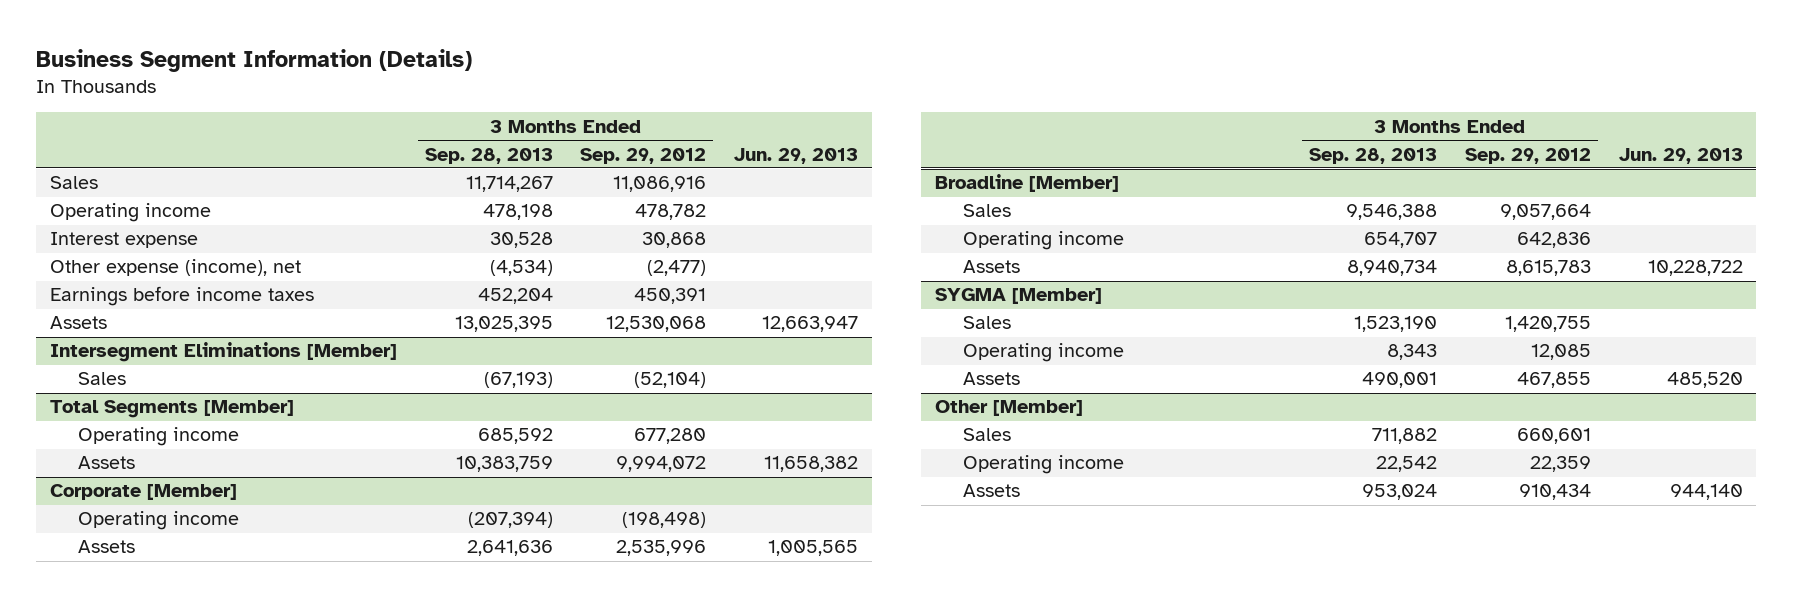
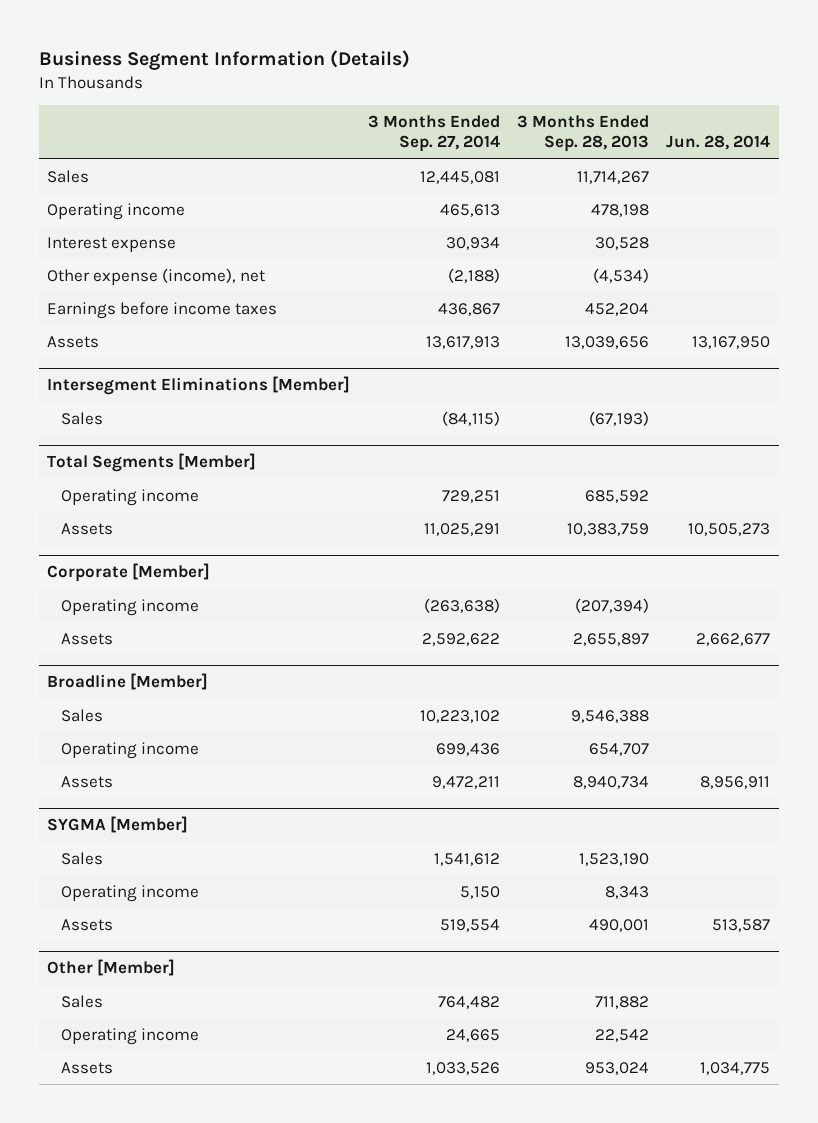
[580,147,707,164] Sep. 29, 2012 -> none
[734,147,859,164] Jun. 29, 2013 -> none
none -> [367,114,500,153] 3 Months Ended Sep. 27, 2014
none -> [666,135,771,151] Jun. 28, 2014
[454,316,553,333] 13,025,395 -> [564,336,649,350] 13,039,656
[466,540,553,557] 2,641,636 -> [572,633,649,647] 2,655,897

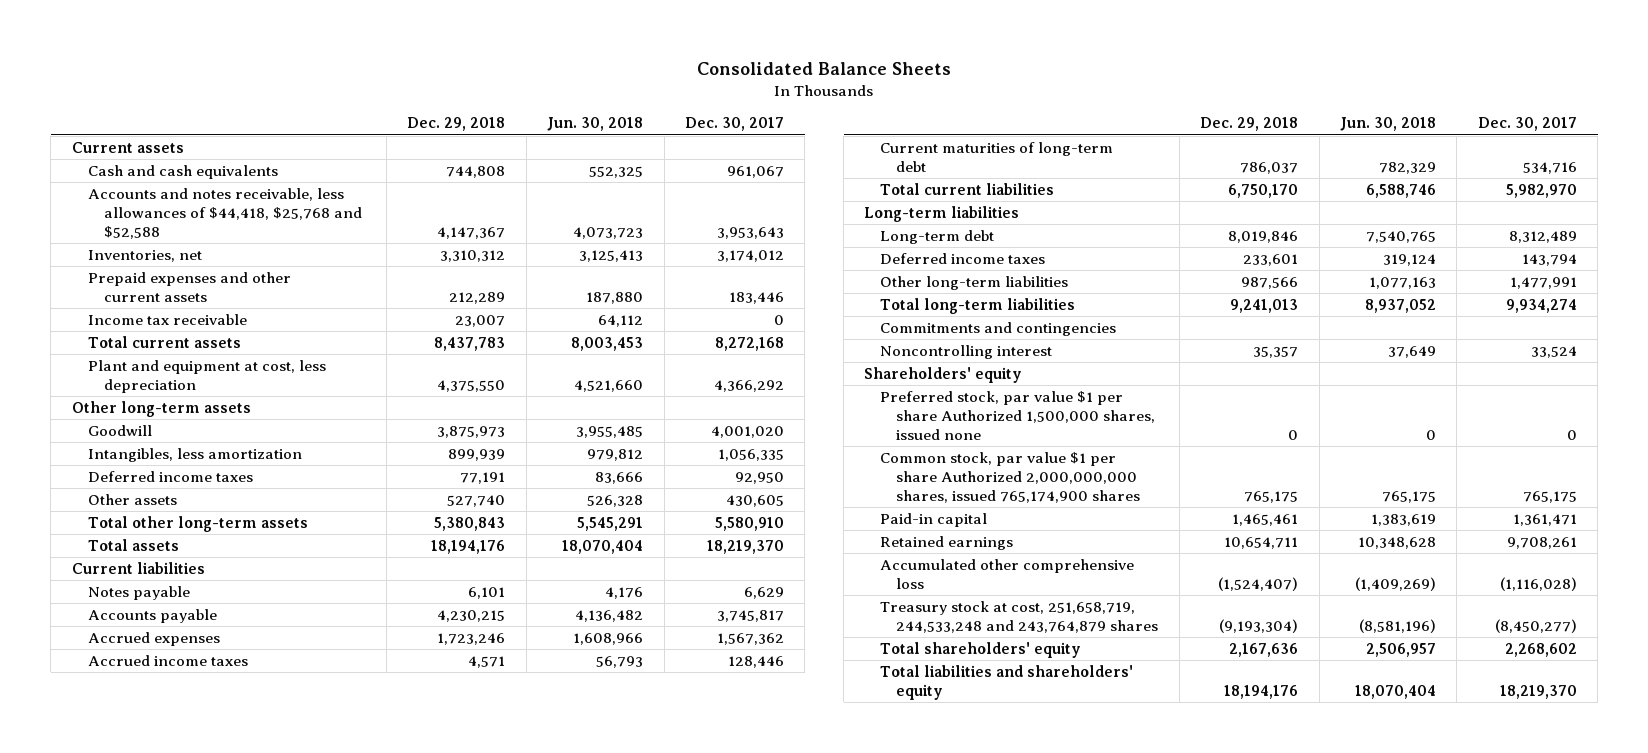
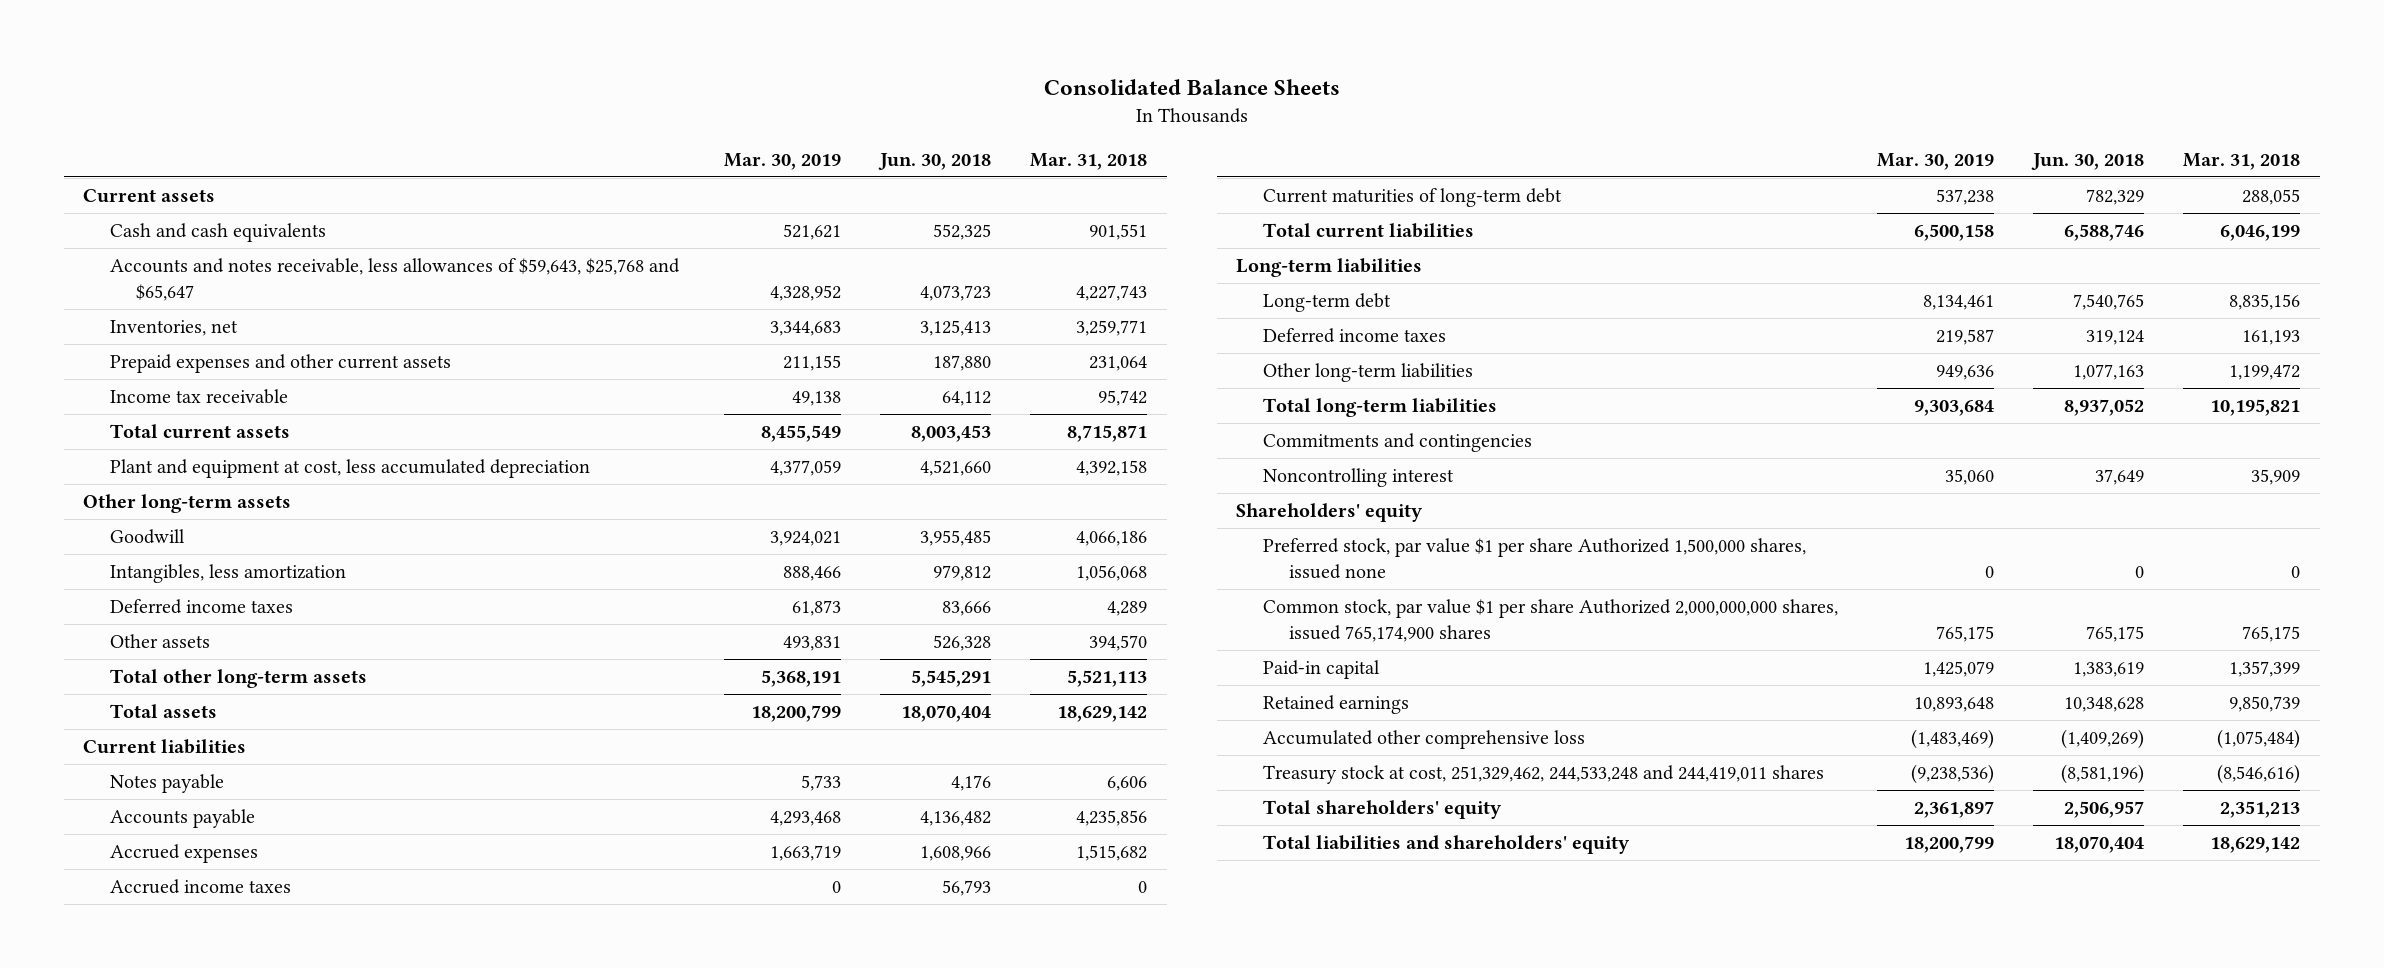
[407,117,506,132] Dec. 29, 2018 -> none
[684,117,784,132] Dec. 30, 2017 -> none
none -> [723,152,841,170] Mar. 30, 2019
none -> [1030,152,1148,170] Mar. 31, 2018
[87,188,362,239] Accounts and notes receivable, less allowances of $44,418, $25,768 and $52,588 -> [109,257,680,301] Accounts and notes receivable, less allowances of $59,643, $25,768 and $65,647
[87,360,326,393] Plant and equipment at cost, less depreciation -> [109,458,590,478] Plant and equipment at cost, less accumulated depreciation
[880,601,1159,633] Treasury stock at cost, 251,658,719, 244,533,248 and 243,764,879 shares -> [1262,764,1824,784] Treasury stock at cost, 251,329,462, 244,533,248 and 244,419,011 shares

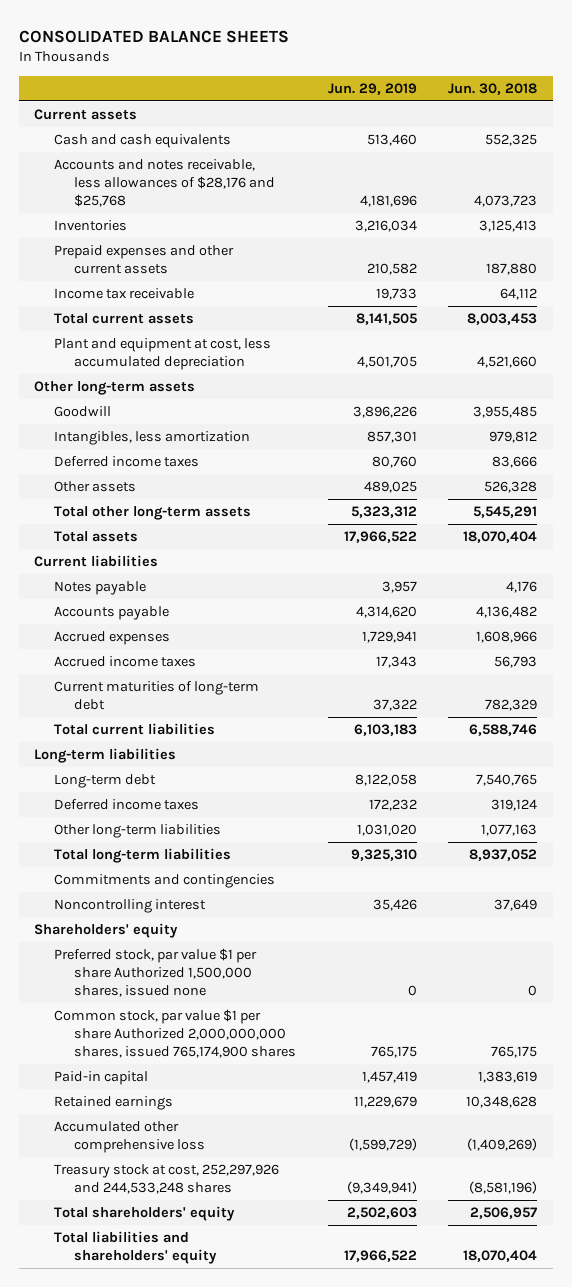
[1043,78,1340,95] Consolidated Balance Sheets -> [18,29,289,43] CONSOLIDATED BALANCE SHEETS
[723,152,841,170] Mar. 30, 2019 -> none
[1030,152,1148,170] Mar. 31, 2018 -> none
none -> [327,83,417,96] Jun. 29, 2019
[109,257,680,301] Accounts and notes receivable, less allowances of $59,643, $25,768 and $65,647 -> [54,158,276,207] Accounts and notes receivable, less allowances of $28,176 and $25,768
[109,319,238,336] Inventories, net -> [54,219,128,231] Inventories
[1262,764,1824,784] Treasury stock at cost, 251,329,462, 244,533,248 and 244,419,011 shares -> [54,1163,280,1194] Treasury stock at cost, 252,297,926 and 244,533,248 shares

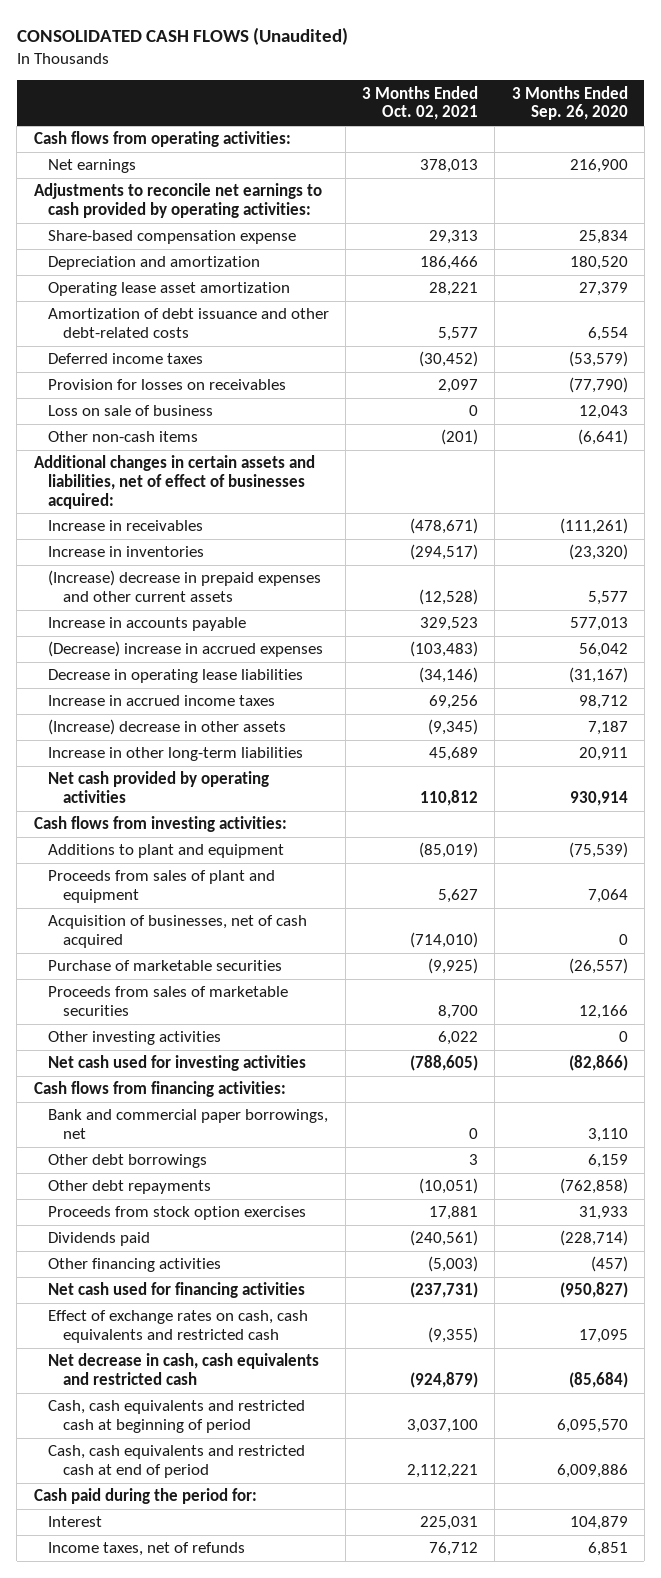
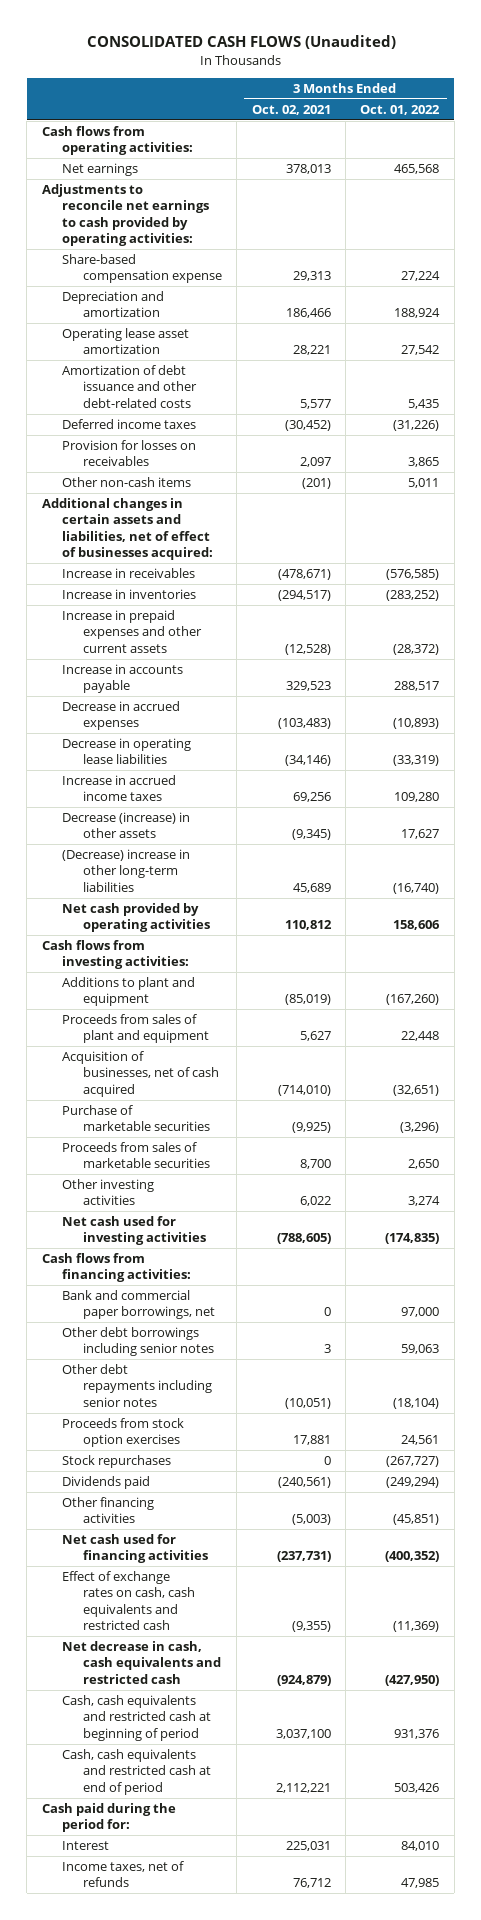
[511,85,628,121] 3 Months Ended Sep. 26, 2020 -> none
none -> [360,104,441,115] Oct. 01, 2022
[48,405,214,417] Loss on sale of business -> none
[48,570,322,603] (Increase) decrease in prepaid expenses and other current assets -> [62,610,202,653] Increase in prepaid expenses and other current assets
[48,641,324,658] (Decrease) increase in accrued expenses -> [62,701,181,731] Decrease in accrued expenses
[48,719,287,736] (Increase) decrease in other assets -> [62,812,191,839] Decrease (increase) in other assets
[48,747,304,762] Increase in other long-term liabilities -> [62,849,191,892] (Decrease) increase in other long-term liabilities
[48,1154,208,1169] Other debt borrowings -> [62,1327,214,1357] Other debt borrowings including senior notes
[48,1180,212,1195] Other debt repayments -> [62,1364,212,1407] Other debt repayments including senior notes
none -> [62,1455,172,1469] Stock repurchases

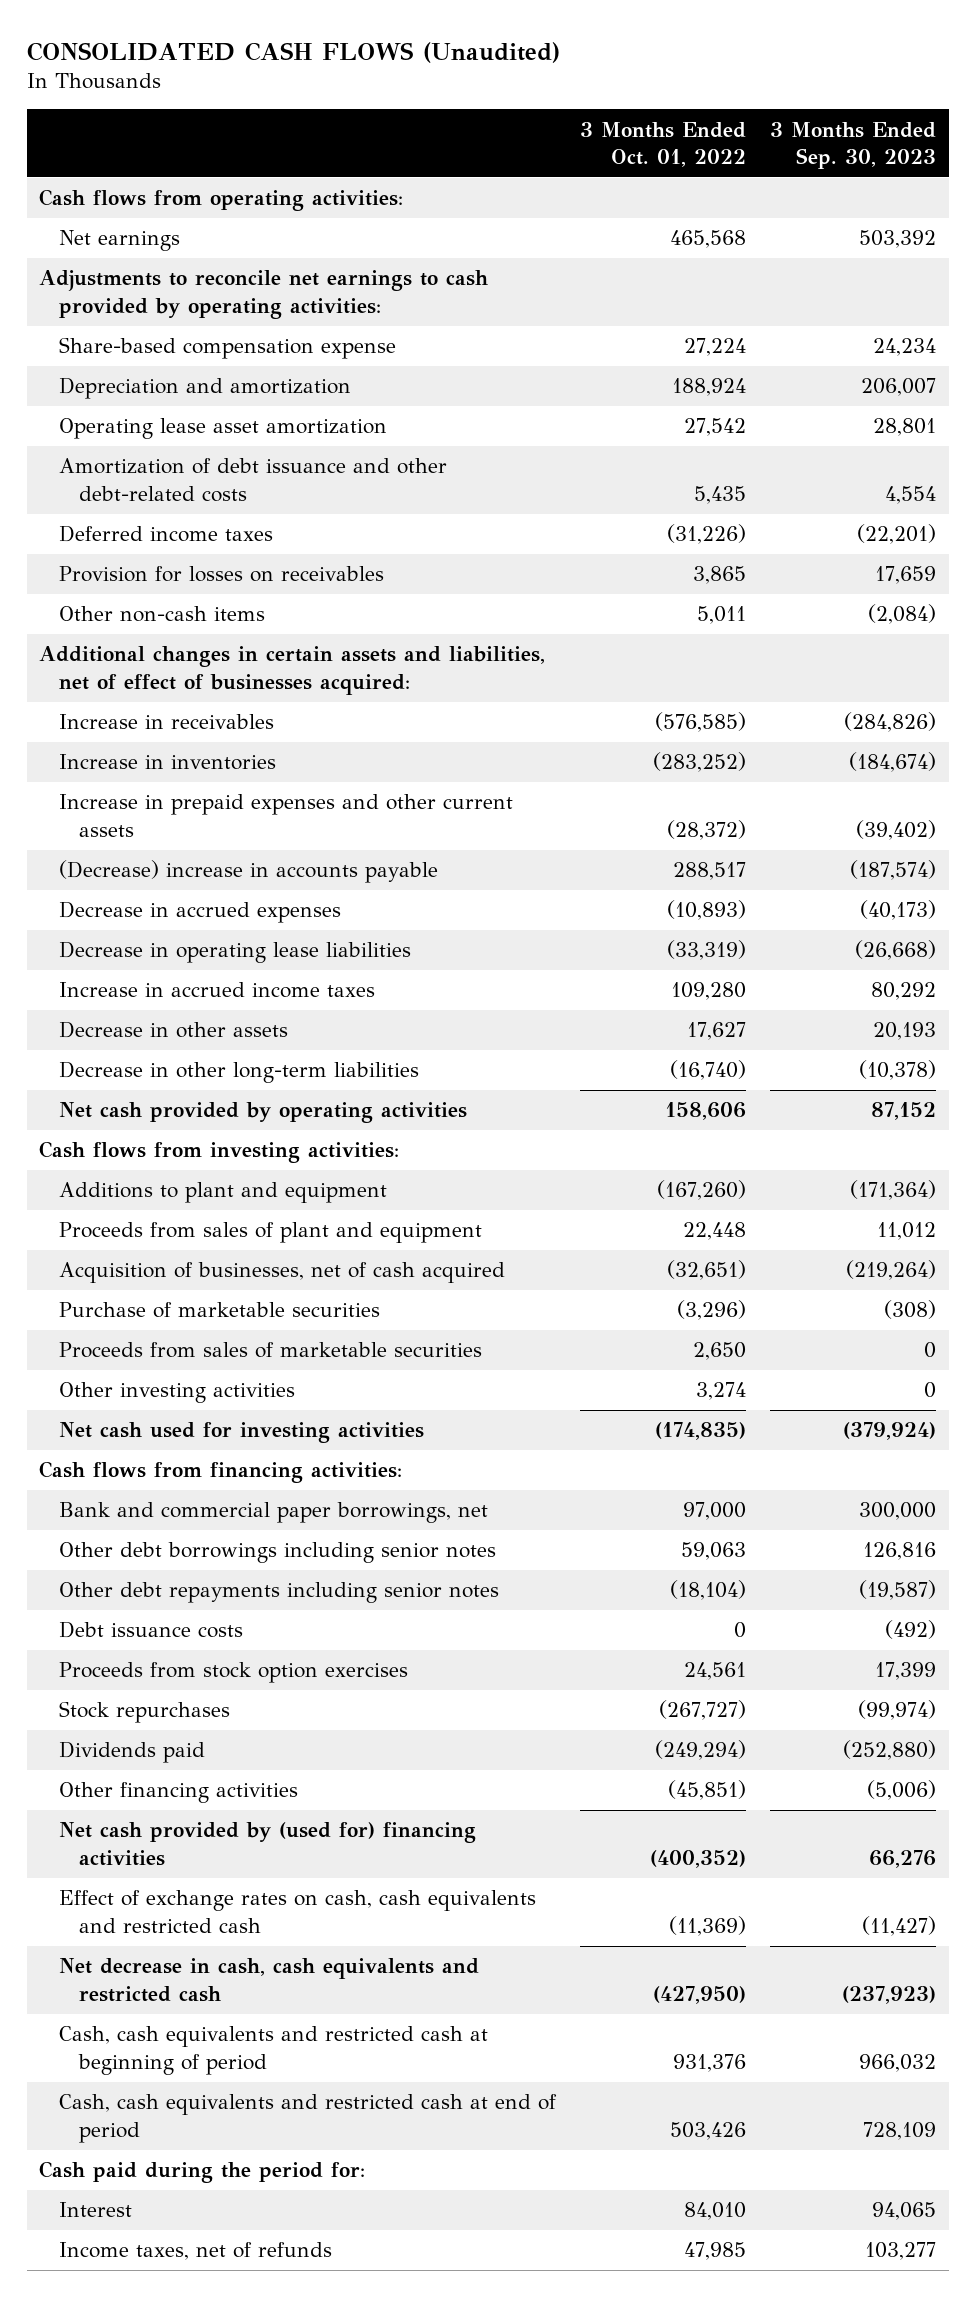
[251,104,331,115] Oct. 02, 2021 -> none
none -> [770,121,937,170] 3 Months Ended Sep. 30, 2023
[62,664,184,694] Increase in accounts payable -> [58,860,438,884] (Decrease) increase in accounts payable
[62,812,191,839] Decrease (increase) in other assets -> [58,1021,288,1039] Decrease in other assets
[62,849,191,892] (Decrease) increase in other long-term liabilities -> [58,1061,419,1084] Decrease in other long-term liabilities
none -> [58,1621,243,1639] Debt issuance costs
[62,1534,208,1564] Net cash used for financing activities -> [58,1822,476,1866] Net cash provided by (used for) financing activities

